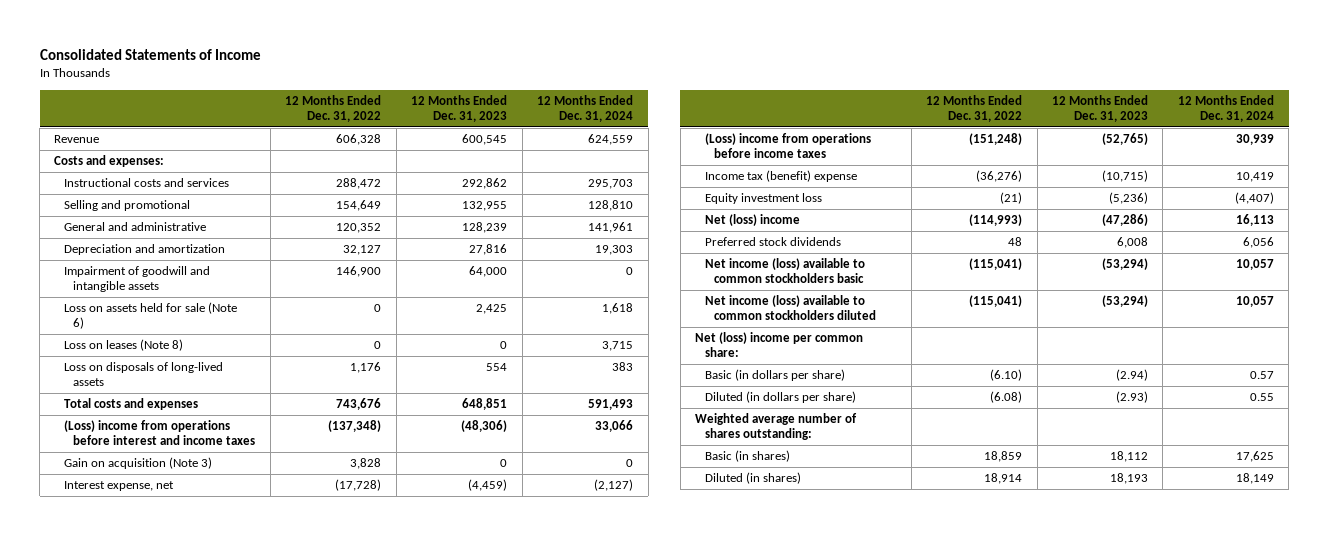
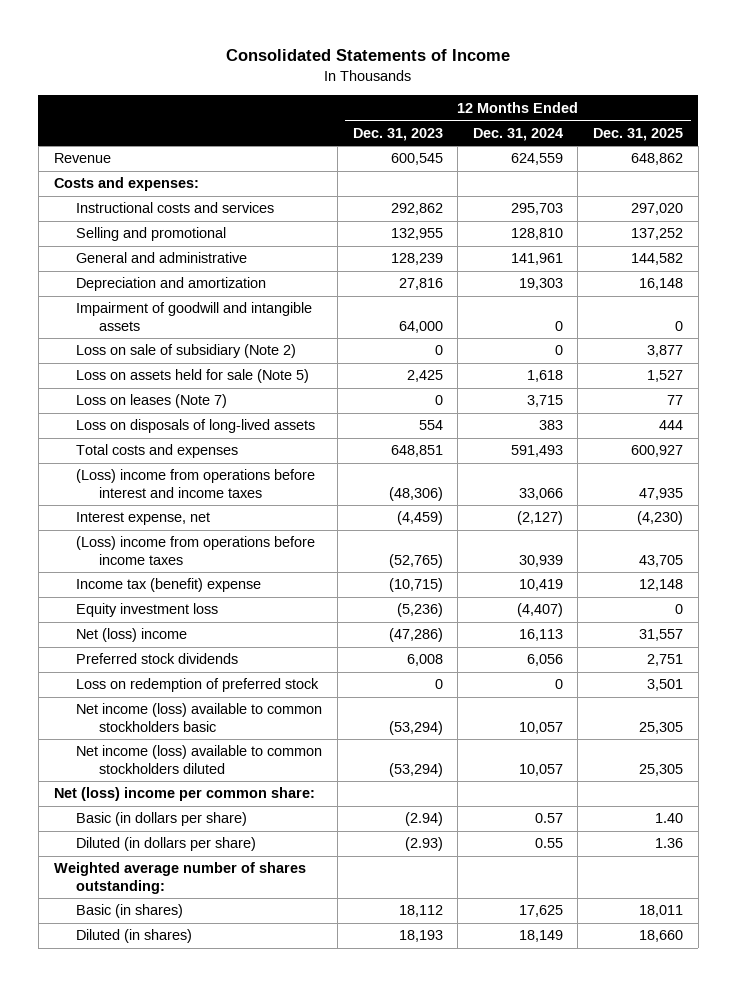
[285,95,382,122] 12 Months Ended Dec. 31, 2022 -> none
none -> [593,127,684,141] Dec. 31, 2025
none -> [76,344,297,359] Loss on sale of subsidiary (Note 2)
[63,302,237,330] Loss on assets held for sale (Note 6) -> [76,369,310,384] Loss on assets held for sale (Note 5)
[63,339,183,352] Loss on leases (Note 8) -> [76,394,228,409] Loss on leases (Note 7)
[63,457,212,470] Gain on acquisition (Note 3) -> none
none -> [76,678,320,693] Loss on redemption of preferred stock

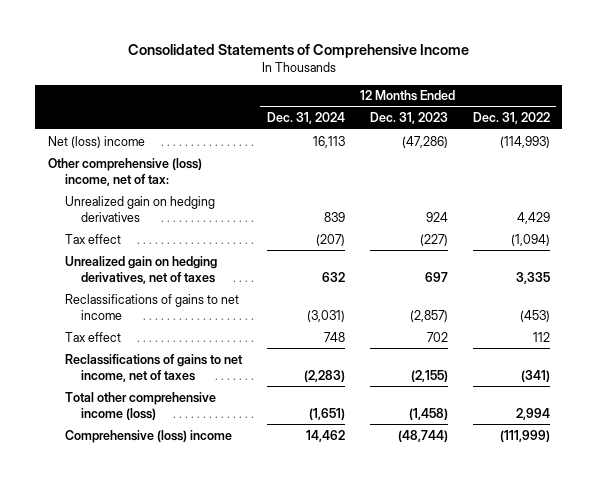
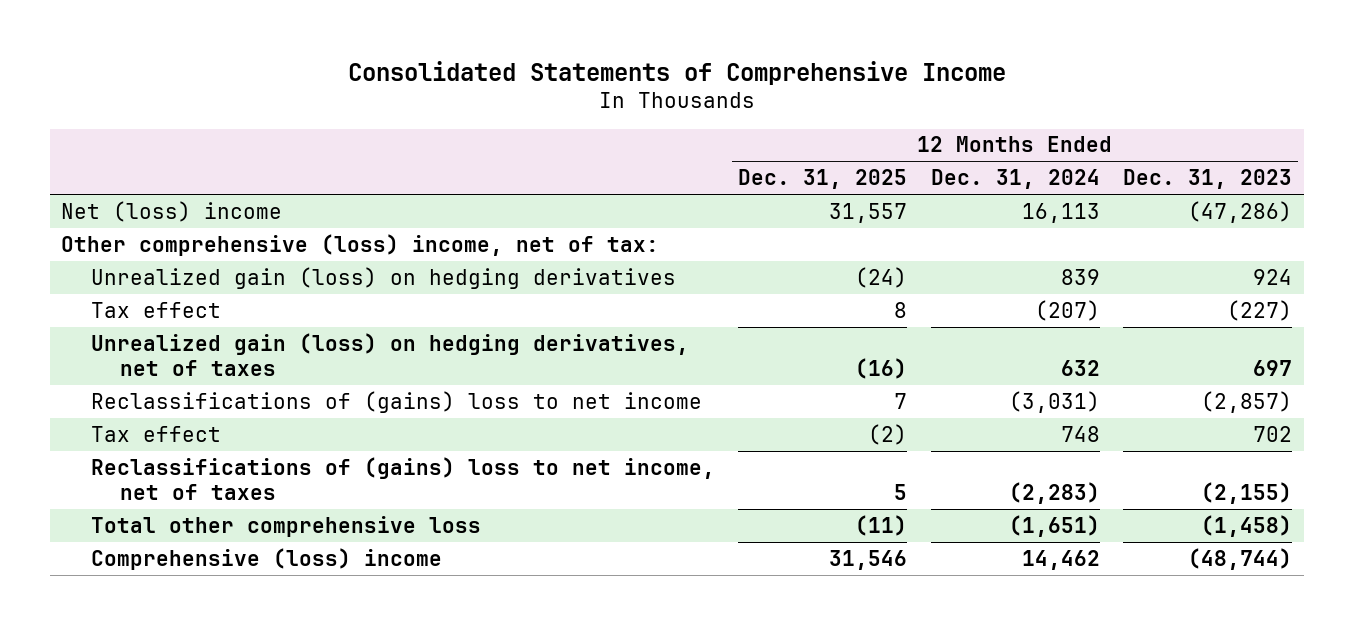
[472,112,550,125] Dec. 31, 2022 -> none
none -> [738,169,908,190] Dec. 31, 2025
[64,195,215,222] Unrealized gain on hedging derivatives -> [90,266,676,289] Unrealized gain (loss) on hedging derivatives
[64,255,217,284] Unrealized gain on hedging derivatives, net of taxes -> [90,332,689,377] Unrealized gain (loss) on hedging derivatives, net of taxes
[64,293,239,320] Reclassifications of gains to net income -> [90,390,702,413] Reclassifications of (gains) loss to net income
[64,353,243,382] Reclassifications of gains to net income, net of taxes -> [90,456,715,501] Reclassifications of (gains) loss to net income, net of taxes
[64,391,216,420] Total other comprehensive income (loss) -> [90,515,481,537] Total other comprehensive loss

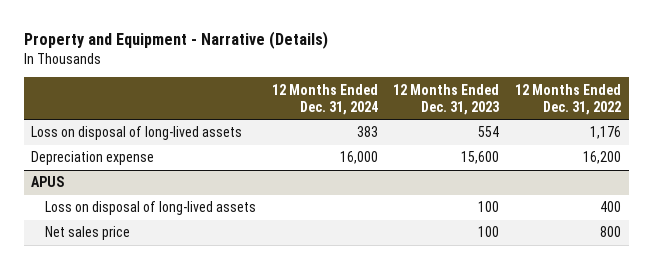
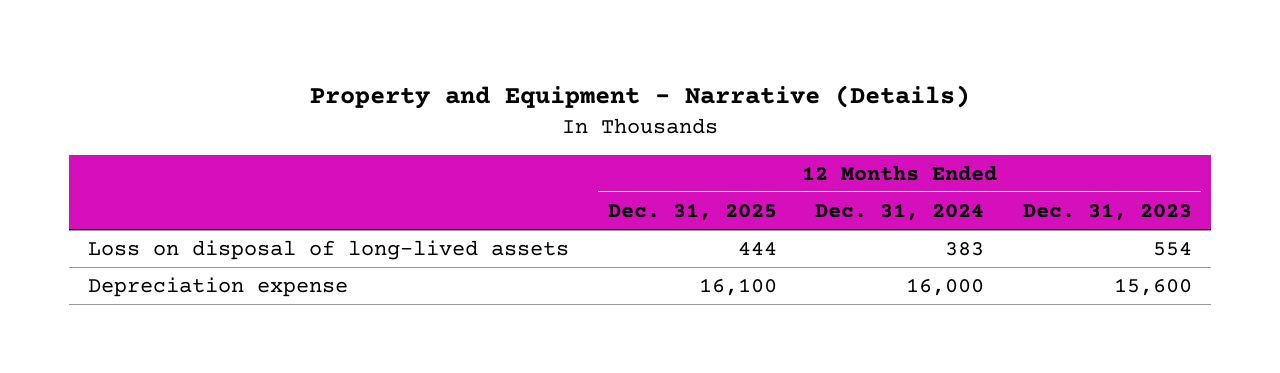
[514,83,621,115] 12 Months Ended Dec. 31, 2022 -> none
none -> [607,202,777,221] Dec. 31, 2025
[31,176,65,188] APUS -> none
[44,201,256,216] Loss on disposal of long-lived assets -> none
[44,226,130,241] Net sales price -> none

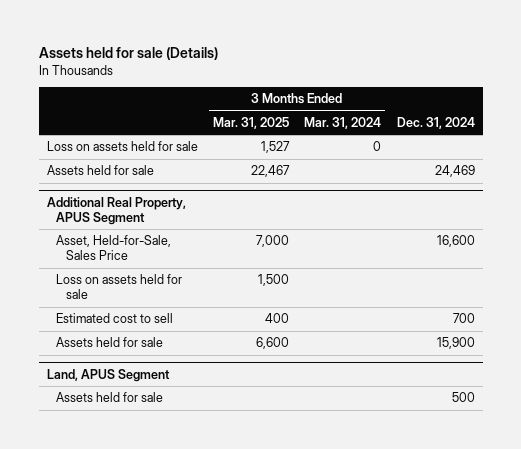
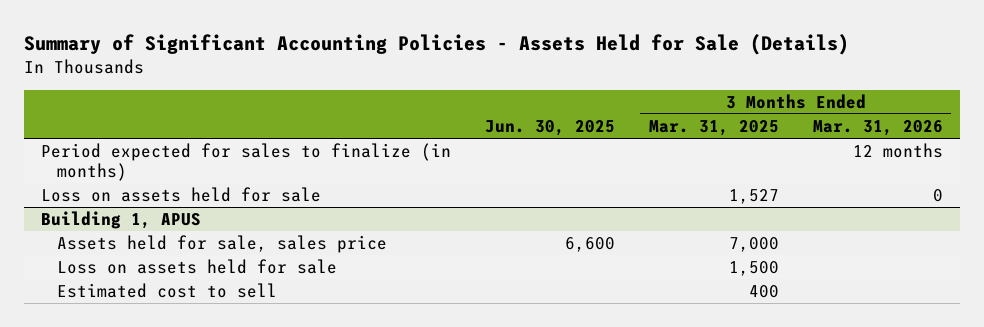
[38,47,218,61] Assets held for sale (Details) -> [23,34,849,56] Summary of Significant Accounting Policies - Assets Held for Sale (Details)
[304,117,382,130] Mar. 31, 2024 -> none
[396,117,475,130] Dec. 31, 2024 -> none
none -> [484,119,615,136] Jun. 30, 2025
none -> [812,119,943,136] Mar. 31, 2026
none -> [40,143,451,182] Period expected for sales to finalize (in months)
[46,165,154,176] Assets held for sale -> none
[46,196,186,225] Additional Real Property, APUS Segment -> none
none -> [40,211,201,230] Building 1, APUS
[56,235,172,261] Asset, Held-for-Sale, Sales Price -> [57,235,388,254] Assets held for sale, sales price
[56,337,164,348] Assets held for sale -> none
[46,368,170,382] Land, APUS Segment -> none
[56,392,164,403] Assets held for sale -> none

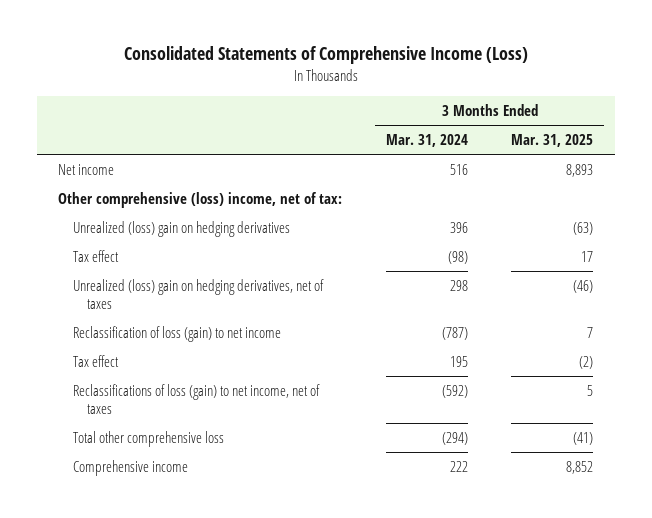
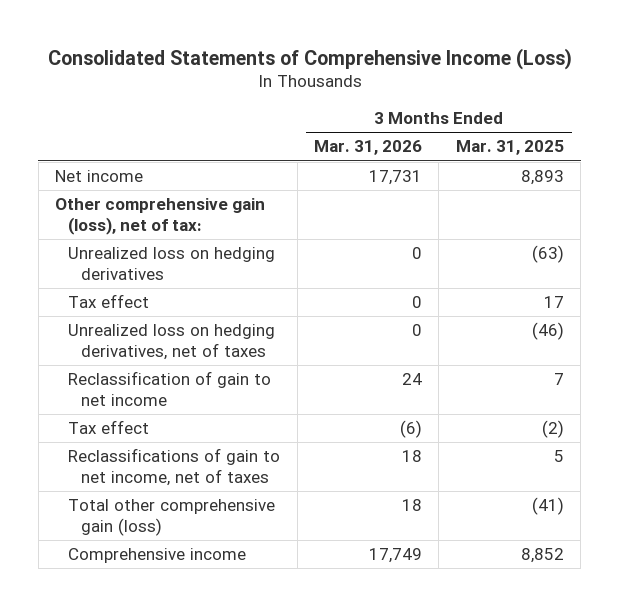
[385,134,468,148] Mar. 31, 2024 -> none
none -> [313,140,422,156] Mar. 31, 2026
[58,191,343,208] Other comprehensive (loss) income, net of tax: -> [55,198,266,235] Other comprehensive gain (loss), net of tax:
[72,220,290,237] Unrealized (loss) gain on hedging derivatives -> [68,247,276,280] Unrealized loss on hedging derivatives
[72,278,324,310] Unrealized (loss) gain on hedging derivatives, net of taxes -> [68,324,276,360] Unrealized loss on hedging derivatives, net of taxes
[72,325,281,342] Reclassification of loss (gain) to net income -> [68,371,272,406] Reclassification of gain to net income
[72,383,320,415] Reclassifications of loss (gain) to net income, net of taxes -> [68,448,281,486] Reclassifications of gain to net income, net of taxes
[72,430,224,447] Total other comprehensive loss -> [68,499,276,536] Total other comprehensive gain (loss)

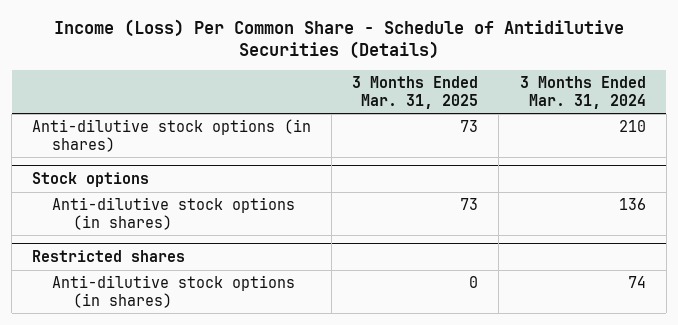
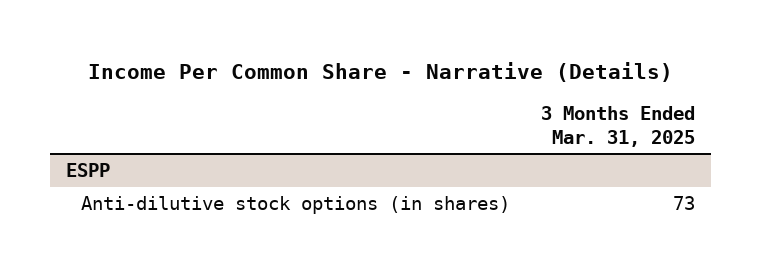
[53,18,624,59] Income (Loss) Per Common Share - Schedule of Antidilutive Securities (Details) -> [87,61,673,82] Income Per Common Share - Narrative (Details)
[519,76,646,109] 3 Months Ended Mar. 31, 2024 -> none
[32,119,312,152] Anti-dilutive stock options (in shares) -> none
[32,171,150,187] Stock options -> [65,163,110,178] ESPP
[32,249,186,262] Restricted shares -> none
[52,275,296,308] Anti-dilutive stock options (in shares) -> none

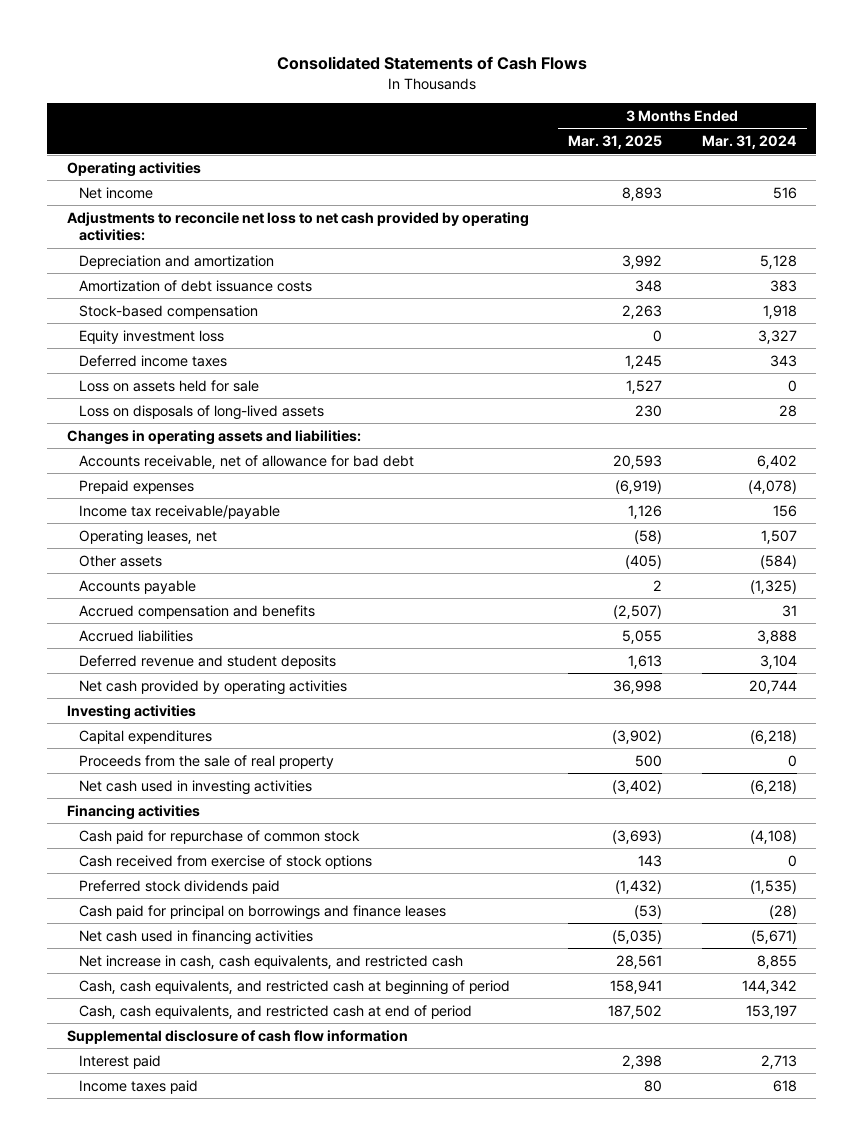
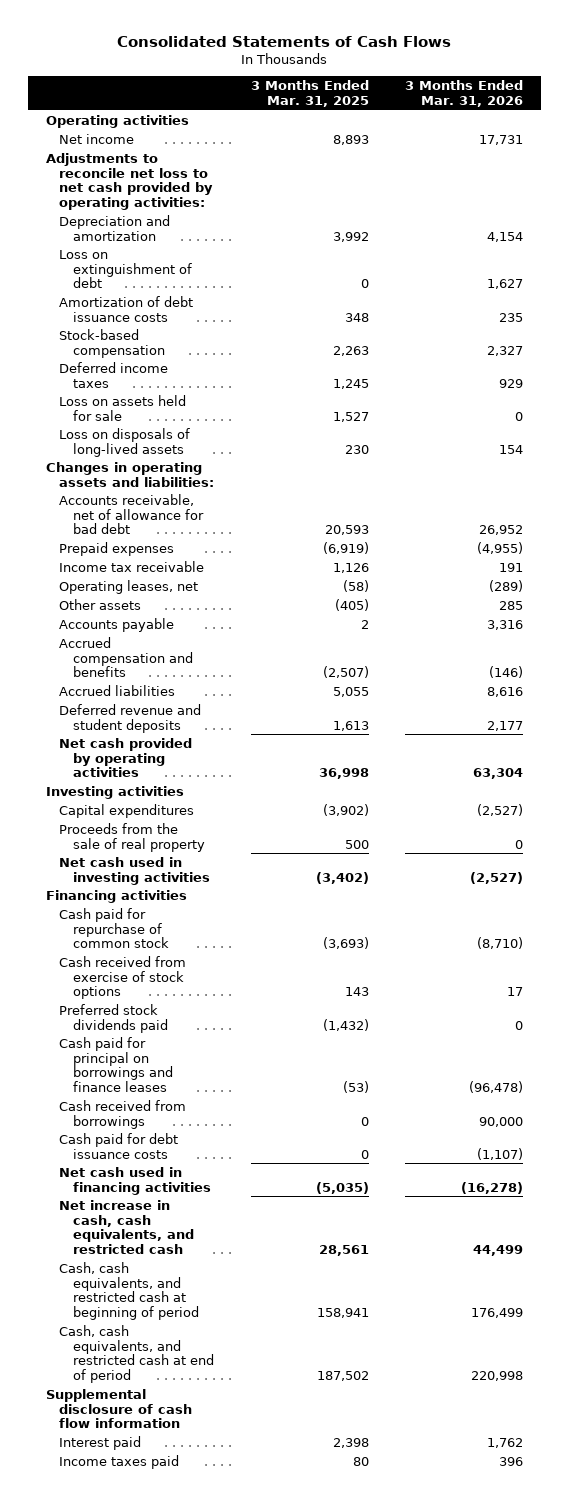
[701,135,797,150] Mar. 31, 2024 -> none
none -> [404,80,523,107] 3 Months Ended Mar. 31, 2026
none -> [59,249,192,289] Loss on extinguishment of debt
[79,329,225,344] Equity investment loss -> none
[79,504,281,519] Income tax receivable/payable -> [59,560,205,572] Income tax receivable
none -> [59,1099,187,1129] Cash received from borrowings
none -> [59,1132,179,1159] Cash paid for debt issuance costs

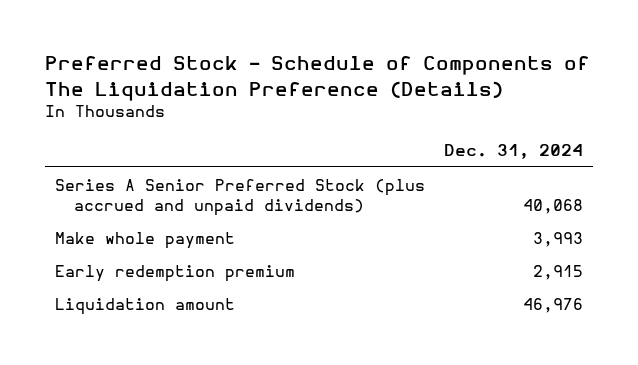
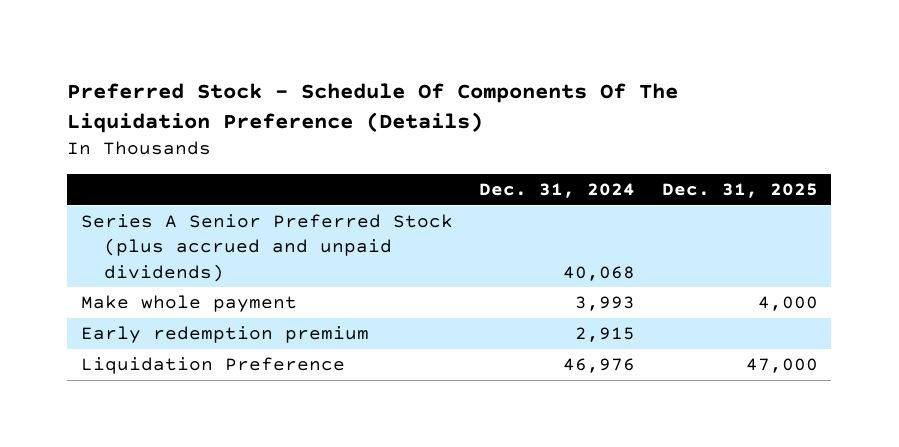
[45,56,591,101] Preferred Stock - Schedule of Components of The Liquidation Preference (Details) -> [67,82,679,133] Preferred Stock - Schedule Of Components Of The Liquidation Preference (Details)
none -> [662,183,819,199] Dec. 31, 2025
[54,297,235,315] Liquidation amount -> [80,357,345,375] Liquidation Preference

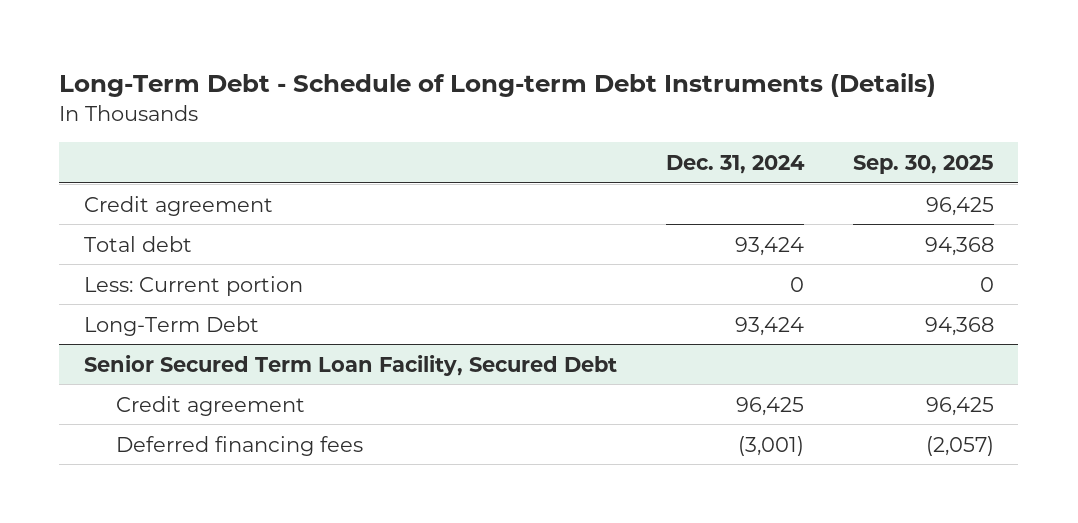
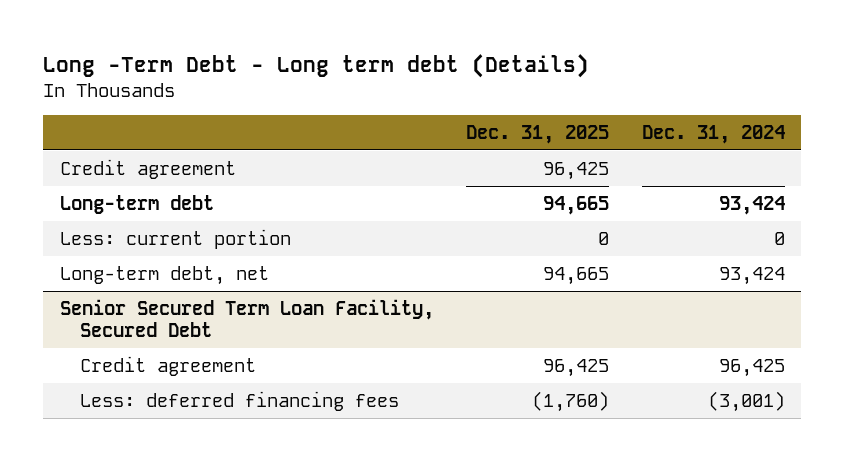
[59,73,937,98] Long-Term Debt - Schedule of Long-term Debt Instruments (Details) -> [43,53,590,78] Long -Term Debt - Long term debt (Details)
[852,154,994,174] Sep. 30, 2025 -> none
none -> [466,124,610,144] Dec. 31, 2025
[83,235,192,252] Total debt -> [59,194,214,214] Long-term debt
[83,275,303,296] Less: Current portion -> [59,228,291,249] Less: current portion
[83,315,259,336] Long-Term Debt -> [59,265,269,285] Long-term debt, net
[116,435,364,456] Deferred financing fees -> [80,390,400,411] Less: deferred financing fees

